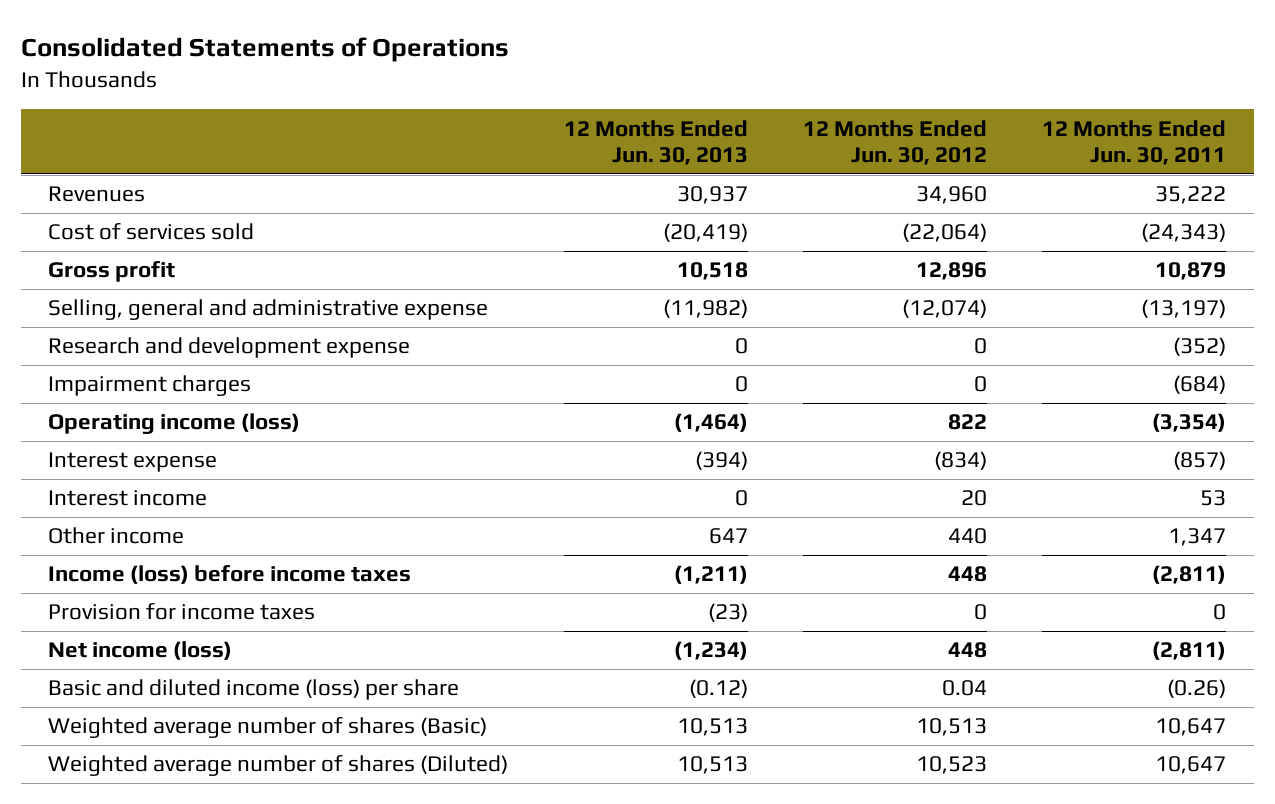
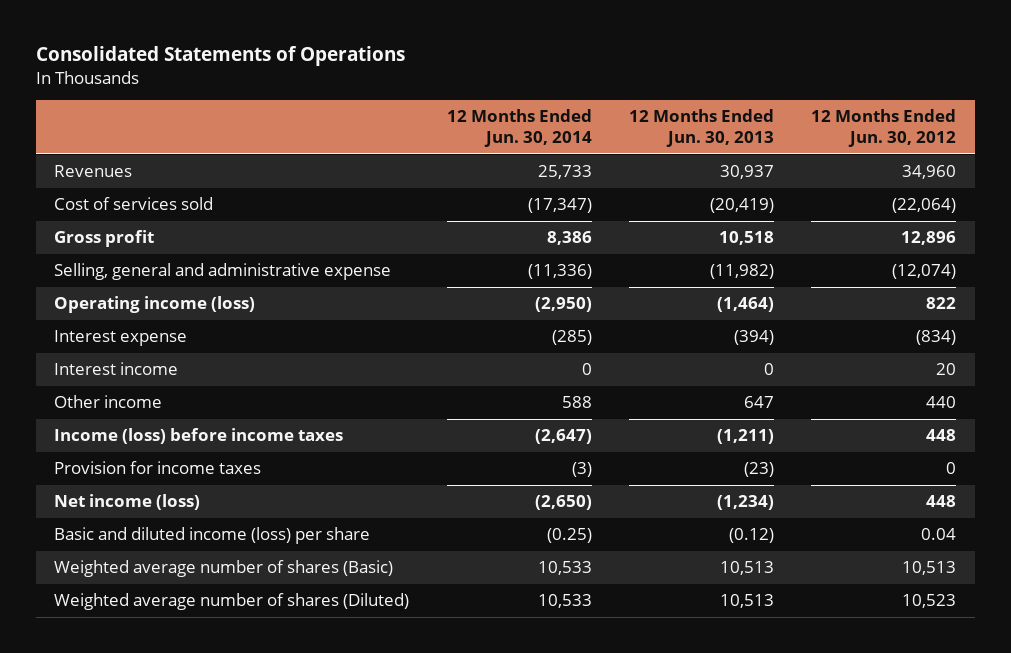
[1042,119,1227,166] 12 Months Ended Jun. 30, 2011 -> none
none -> [446,109,592,148] 12 Months Ended Jun. 30, 2014
[48,337,411,359] Research and development expense -> none
[48,375,252,397] Impairment charges -> none

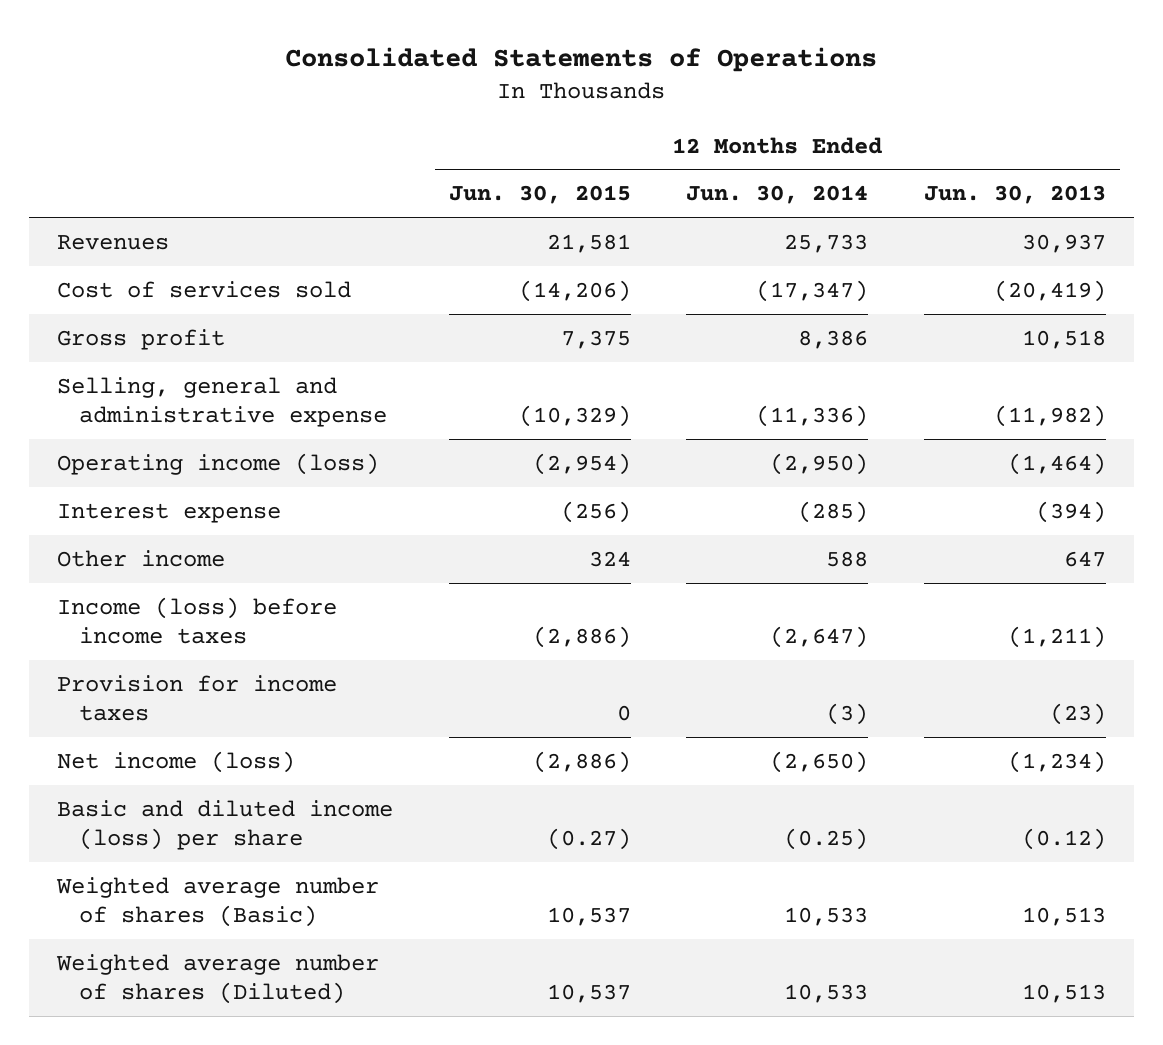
[811,109,957,148] 12 Months Ended Jun. 30, 2012 -> none
none -> [448,185,631,205] Jun. 30, 2015
[54,362,179,376] Interest income -> none

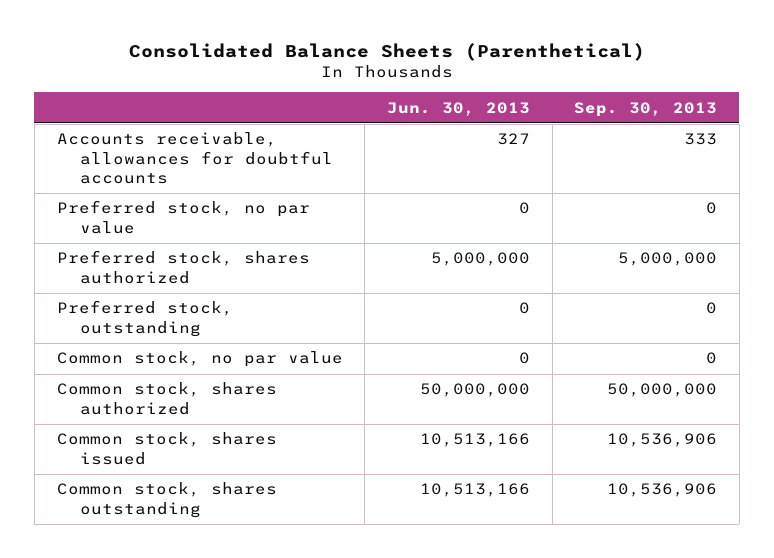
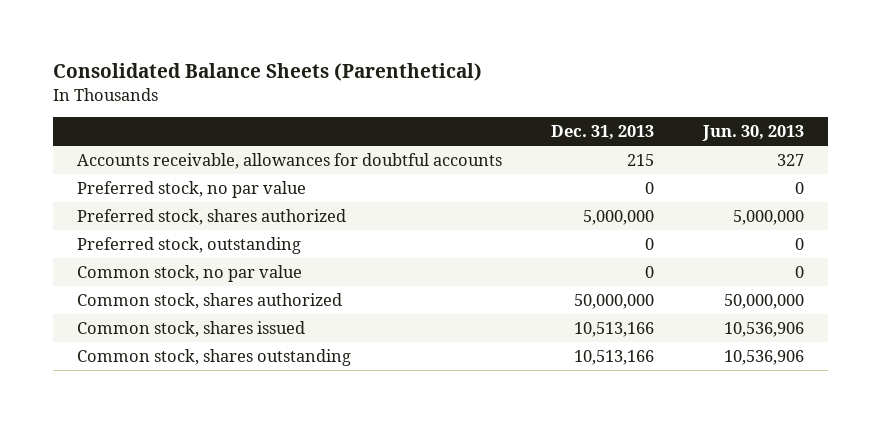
[574,101,718,117] Sep. 30, 2013 -> none
none -> [550,125,654,141] Dec. 31, 2013
[419,433,530,448] 10,513,166 -> [723,322,804,338] 10,536,906
[419,483,530,498] 10,513,166 -> [723,350,804,366] 10,536,906

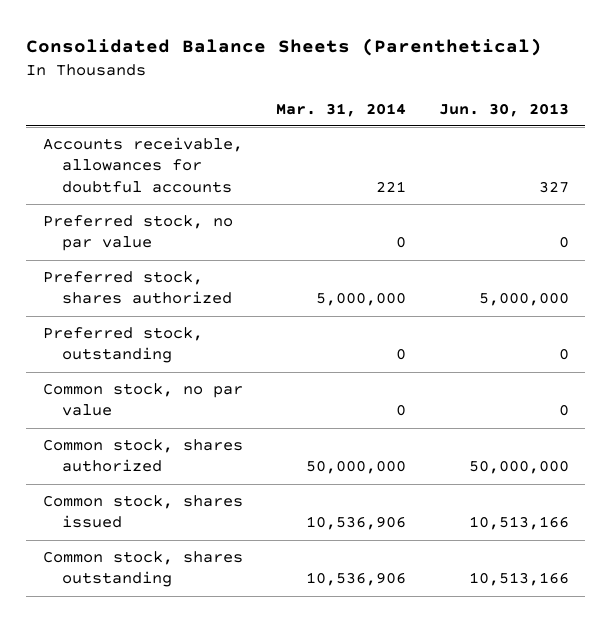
[550,125,654,141] Dec. 31, 2013 -> none
none -> [275,102,406,117] Mar. 31, 2014
[723,322,804,338] 10,536,906 -> [468,516,569,531] 10,513,166
[723,350,804,366] 10,536,906 -> [468,572,569,587] 10,513,166

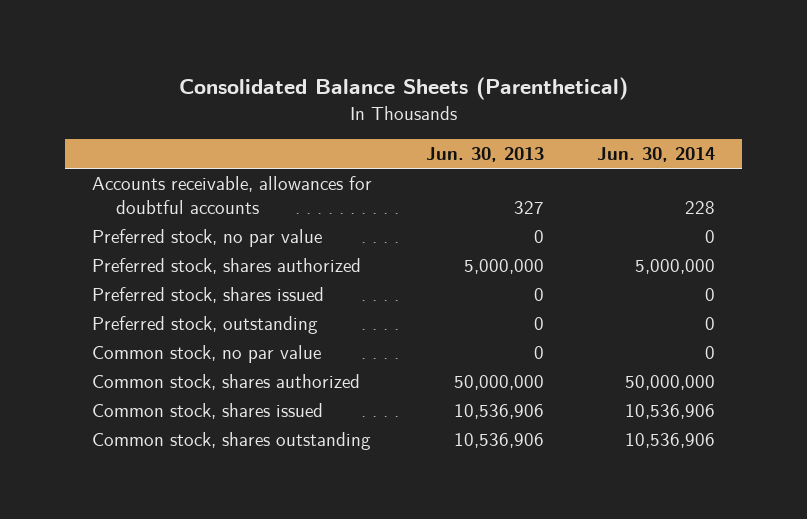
[275,102,406,117] Mar. 31, 2014 -> none
none -> [597,147,716,163] Jun. 30, 2014
none -> [91,287,324,304] Preferred stock, shares issued
[468,516,569,531] 10,513,166 -> [453,404,544,420] 10,536,906
[468,572,569,587] 10,513,166 -> [453,433,544,449] 10,536,906

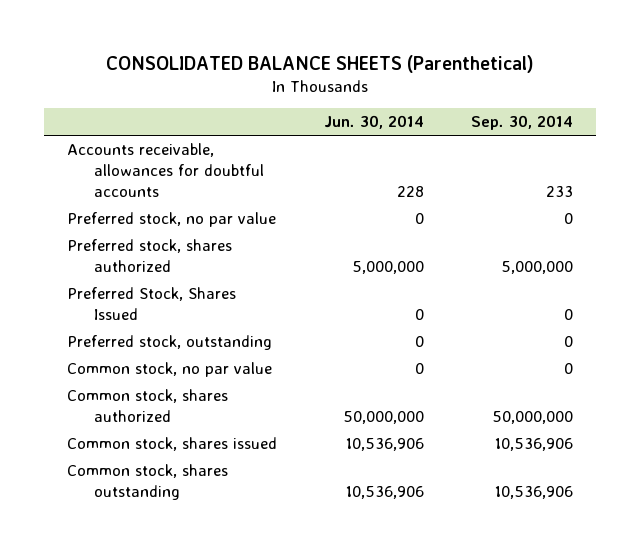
[178,77,628,101] Consolidated Balance Sheets (Parenthetical) -> [106,54,535,73] CONSOLIDATED BALANCE SHEETS (Parenthetical)
[425,147,544,163] Jun. 30, 2013 -> none
none -> [470,115,573,131] Sep. 30, 2014
[91,287,324,304] Preferred stock, shares issued -> [67,286,237,320] Preferred Stock, Shares Issued

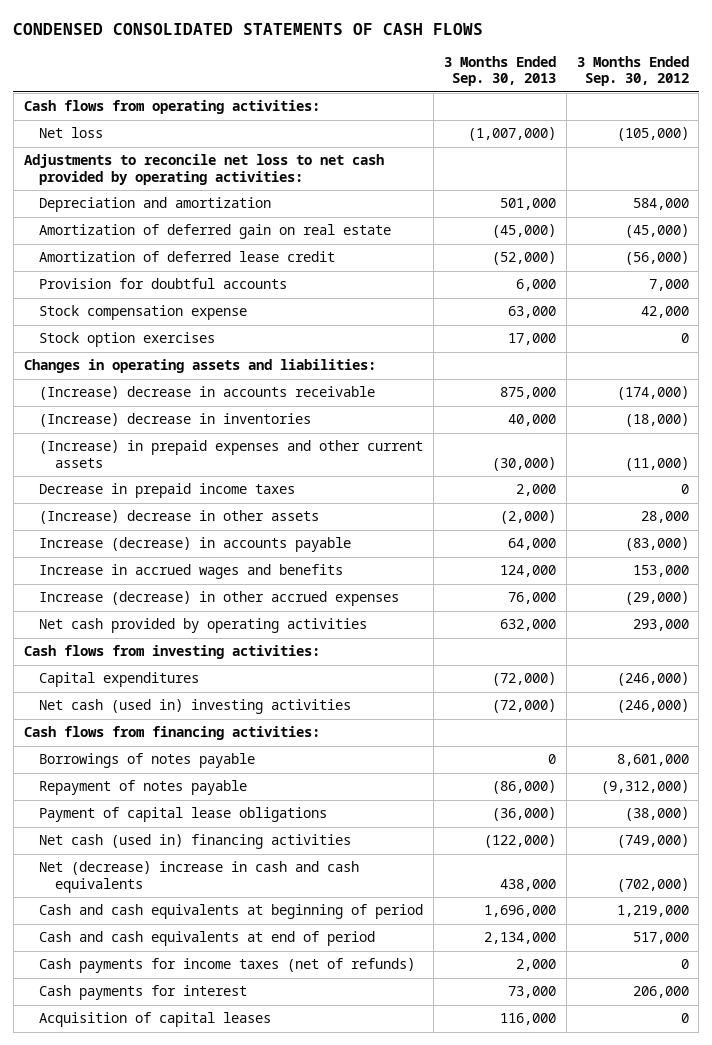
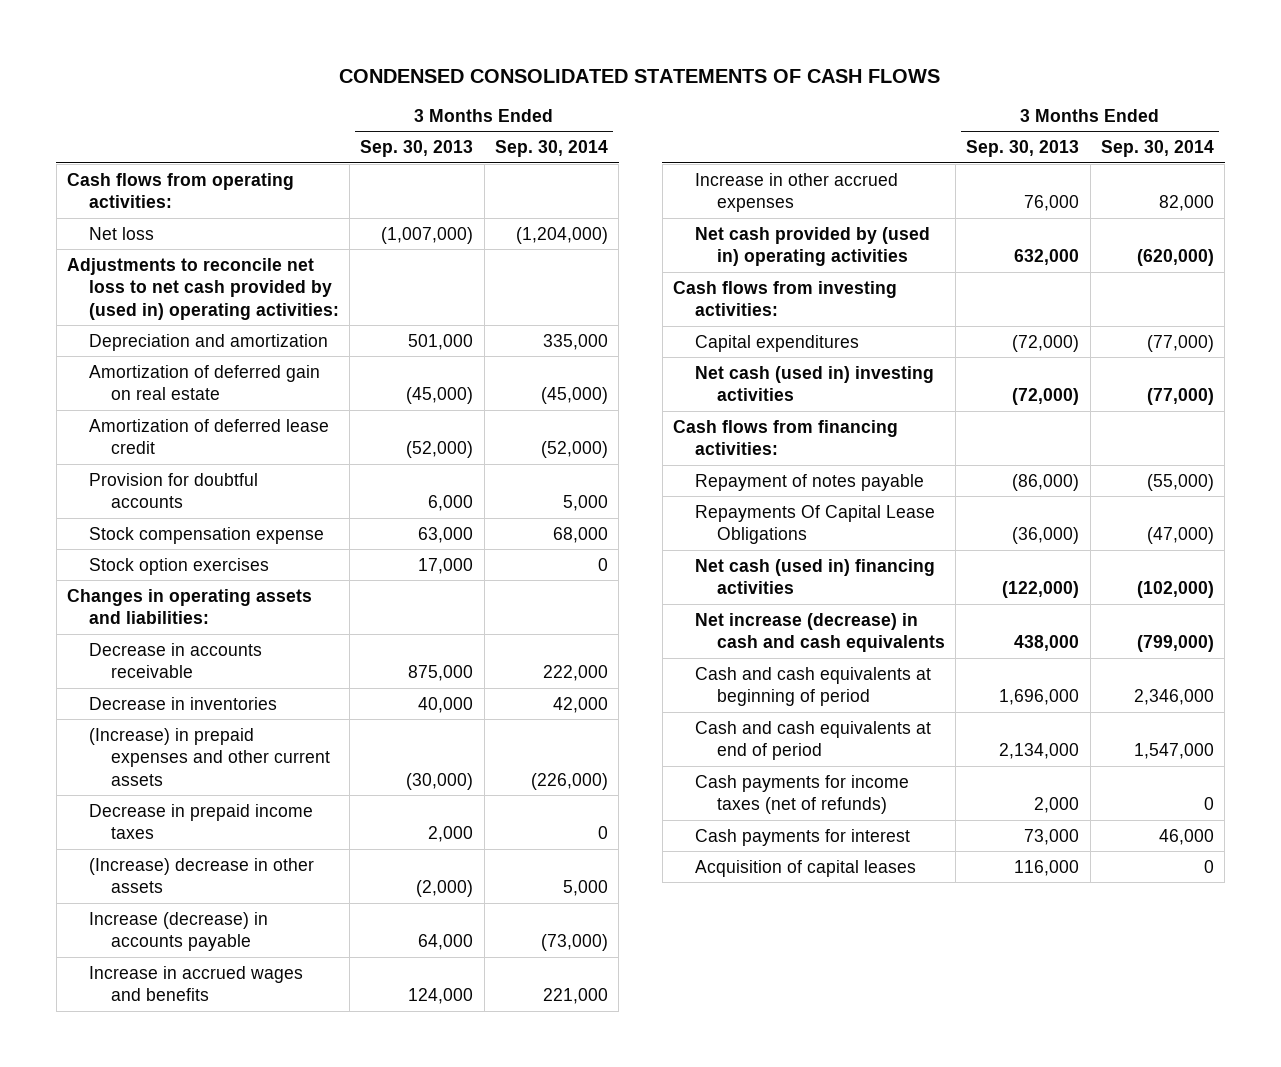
[576,55,689,87] 3 Months Ended Sep. 30, 2012 -> none
none -> [494,140,608,158] Sep. 30, 2014
[23,154,384,185] Adjustments to reconcile net loss to net cash provided by operating activities: -> [66,257,339,320] Adjustments to reconcile net loss to net cash provided by (used in) operating activities:
[39,386,376,401] (Increase) decrease in accounts receivable -> [88,642,262,679] Decrease in accounts receivable
[39,413,312,428] (Increase) decrease in inventories -> [88,696,277,710] Decrease in inventories
[39,591,400,607] Increase (decrease) in other accrued expenses -> [694,172,898,213] Increase in other accrued expenses
[39,618,368,634] Net cash provided by operating activities -> [694,226,930,267] Net cash provided by (used in) operating activities
[39,753,256,769] Borrowings of notes payable -> none
[39,807,328,823] Payment of capital lease obligations -> [694,504,935,545] Repayments Of Capital Lease Obligations
[39,861,360,893] Net (decrease) increase in cash and cash equivalents -> [694,612,945,653] Net increase (decrease) in cash and cash equivalents

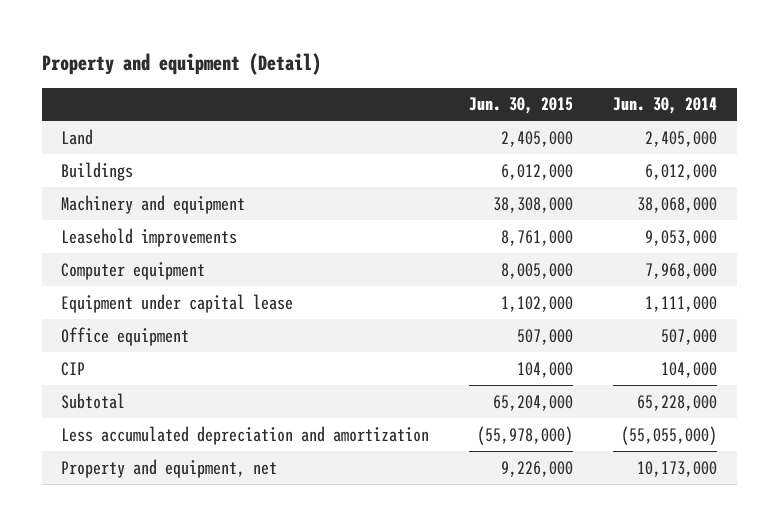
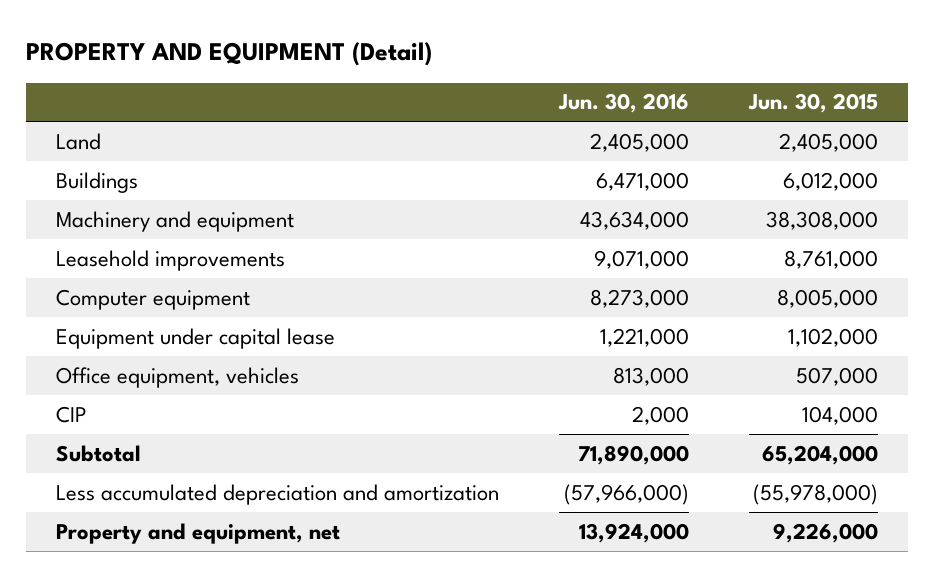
[41,52,321,75] Property and equipment (Detail) -> [25,42,432,67] PROPERTY AND EQUIPMENT (Detail)
[612,97,717,115] Jun. 30, 2014 -> none
none -> [558,93,690,114] Jun. 30, 2016
[61,326,190,346] Office equipment -> [55,366,299,388] Office equipment, vehicles

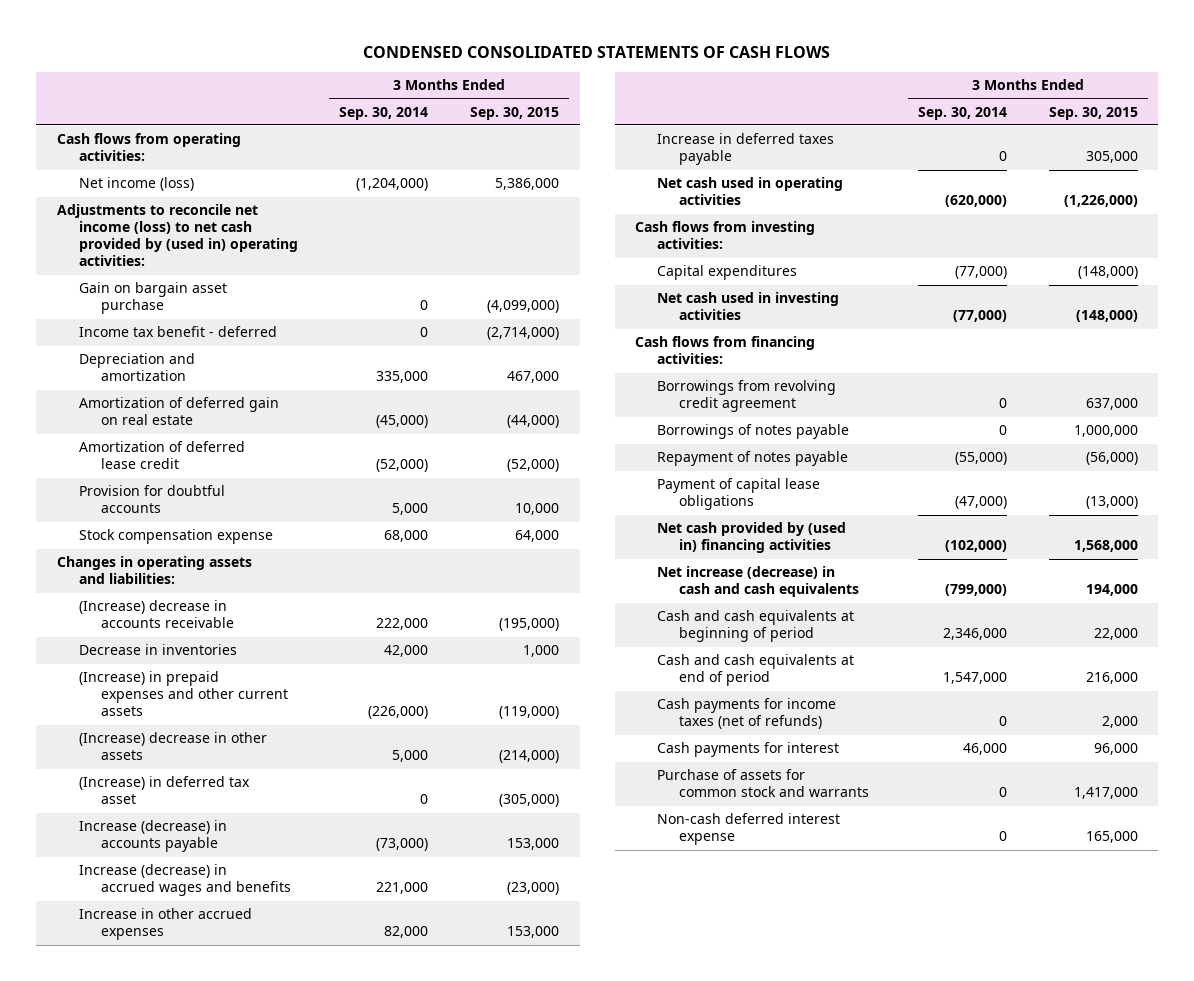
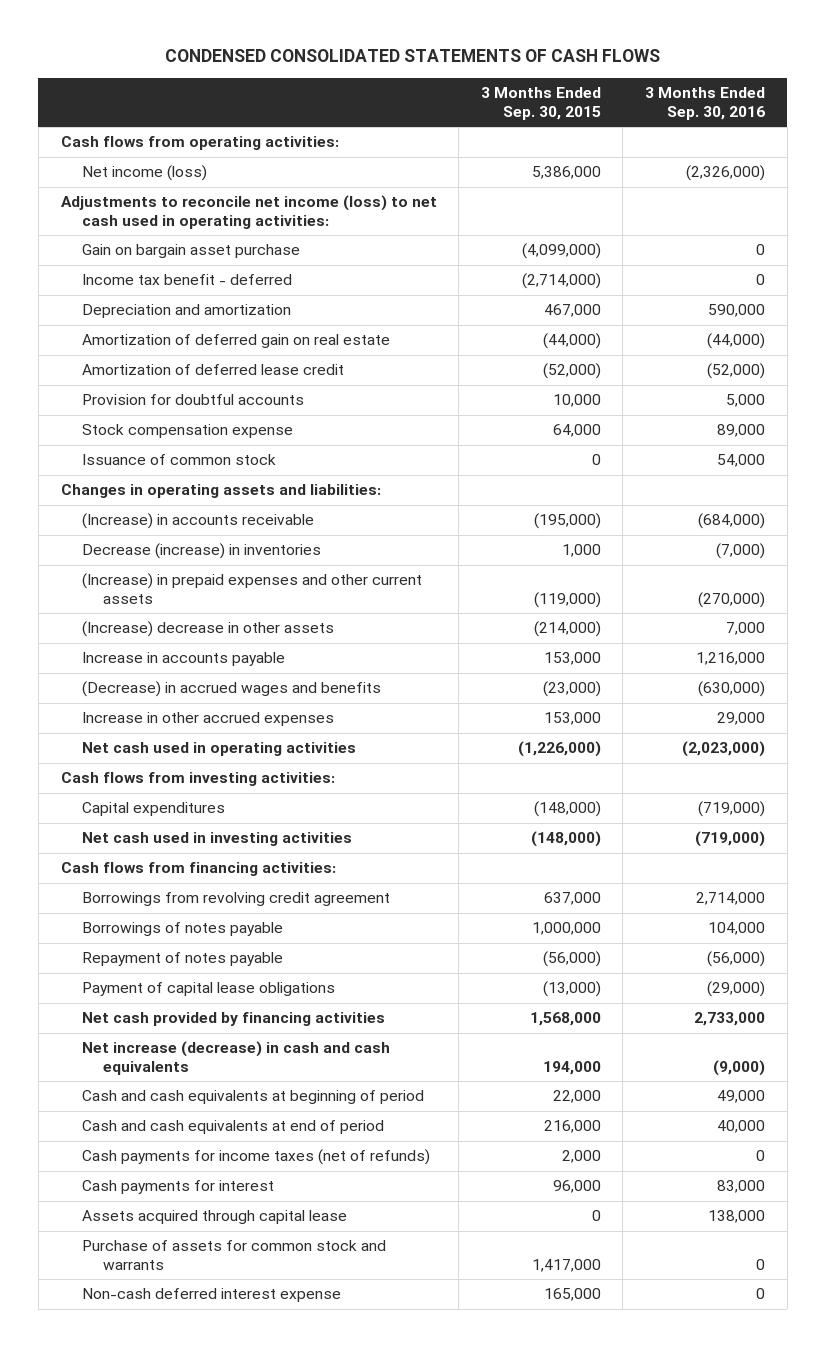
[339,106,429,120] Sep. 30, 2014 -> none
none -> [645,86,766,120] 3 Months Ended Sep. 30, 2016
[56,204,298,267] Adjustments to reconcile net income (loss) to net cash provided by (used in) operating activities: -> [60,195,437,230] Adjustments to reconcile net income (loss) to net cash used in operating activities:
none -> [81,454,276,466] Issuance of common stock
[78,600,234,629] (Increase) decrease in accounts receivable -> [81,513,314,530] (Increase) in accounts receivable
[78,644,237,656] Decrease in inventories -> [81,543,321,560] Decrease (increase) in inventories
[78,776,250,805] (Increase) in deferred tax asset -> none
[78,820,227,853] Increase (decrease) in accounts payable -> [81,652,285,667] Increase in accounts payable
[78,864,291,897] Increase (decrease) in accrued wages and benefits -> [81,681,381,698] (Decrease) in accrued wages and benefits
[657,133,835,166] Increase in deferred taxes payable -> none
[657,522,847,554] Net cash provided by (used in) financing activities -> [81,1012,385,1027] Net cash provided by financing activities
none -> [81,1210,347,1225] Assets acquired through capital lease

